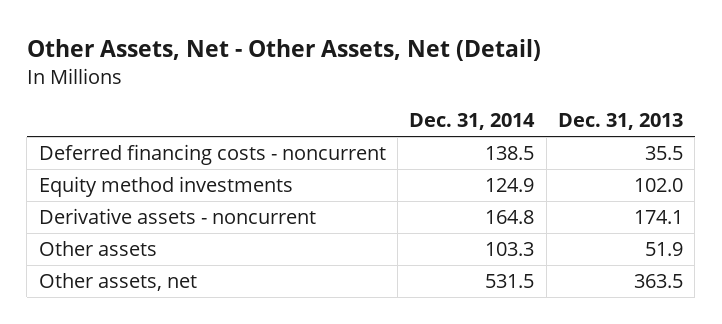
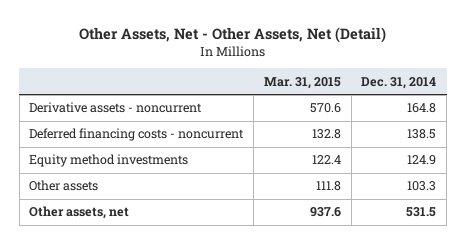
[558,113,684,131] Dec. 31, 2013 -> none
none -> [263,76,341,89] Mar. 31, 2015
[38,208,316,225] Derivative assets - noncurrent -> [29,102,203,114] Derivative assets - noncurrent

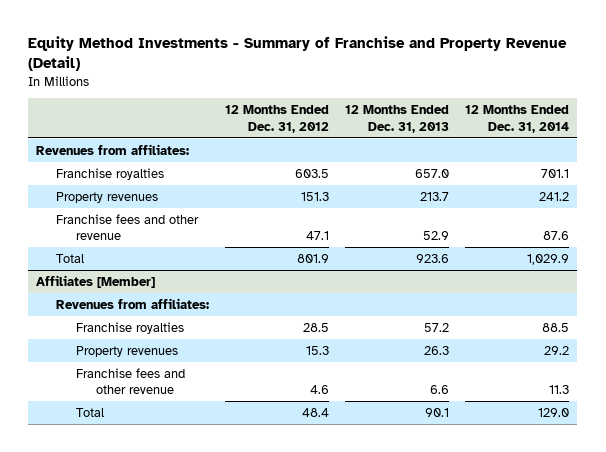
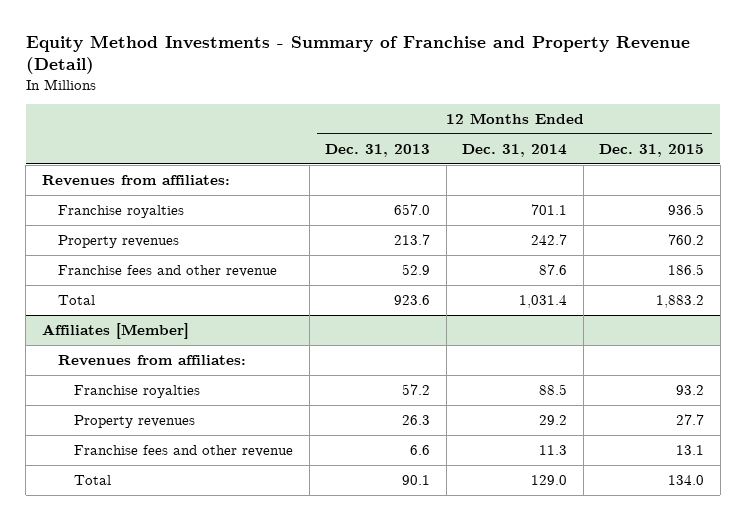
[225,105,330,133] 12 Months Ended Dec. 31, 2012 -> none
none -> [599,143,705,157] Dec. 31, 2015
[539,191,570,201] 241.2 -> [531,233,568,245] 242.7
[527,253,570,265] 1,029.9 -> [519,294,568,308] 1,031.4

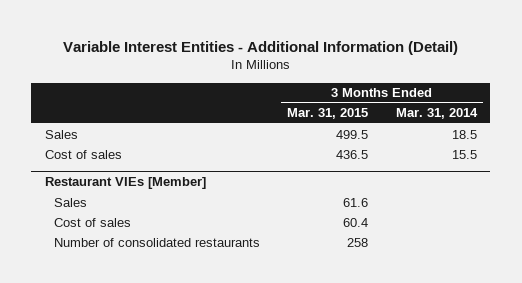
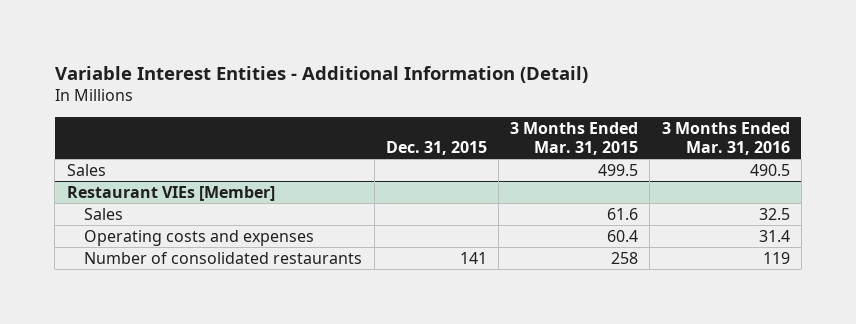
[395,108,478,120] Mar. 31, 2014 -> none
none -> [385,140,487,155] Dec. 31, 2015
none -> [661,122,790,155] 3 Months Ended Mar. 31, 2016
[45,149,123,159] Cost of sales -> none
[54,217,132,227] Cost of sales -> none
none -> [84,229,315,246] Operating costs and expenses

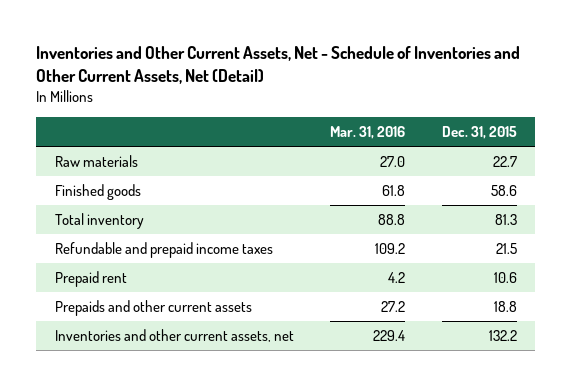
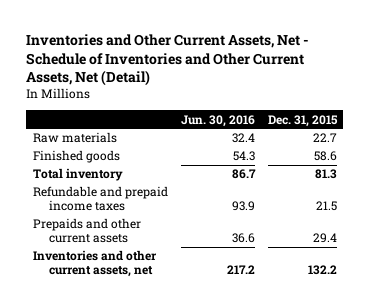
[330,126,406,140] Mar. 31, 2016 -> none
none -> [180,114,255,127] Jun. 30, 2016
[54,271,127,288] Prepaid rent -> none
[493,301,517,313] 18.8 -> [312,233,337,244] 29.4

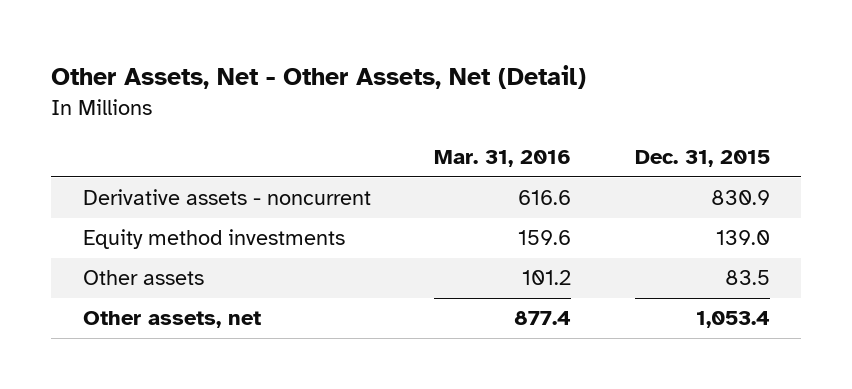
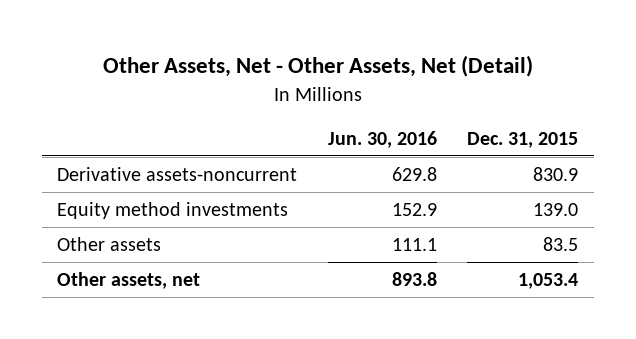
[434,150,572,168] Mar. 31, 2016 -> none
none -> [327,130,437,148] Jun. 30, 2016
[82,189,371,206] Derivative assets - noncurrent -> [57,167,298,182] Derivative assets-noncurrent

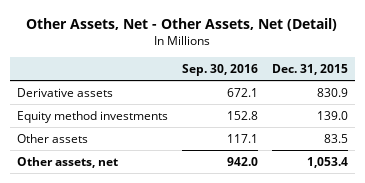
[327,130,437,148] Jun. 30, 2016 -> none
none -> [181,63,258,76] Sep. 30, 2016
[57,167,298,182] Derivative assets-noncurrent -> [16,87,113,97] Derivative assets

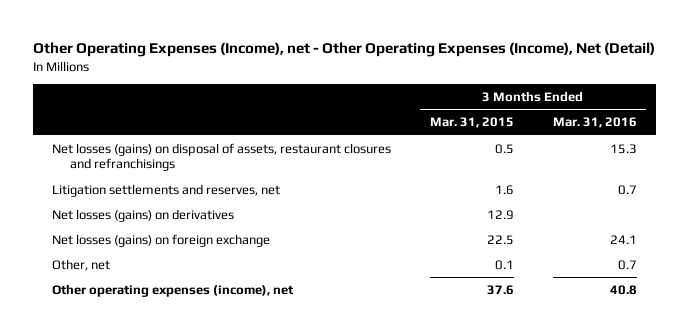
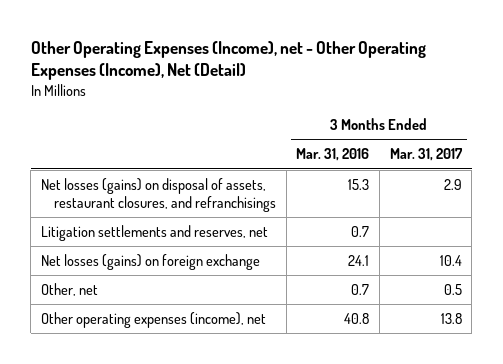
[429,117,514,129] Mar. 31, 2015 -> none
none -> [389,148,463,162] Mar. 31, 2017
[52,143,392,172] Net losses (gains) on disposal of assets, restaurant closures and refranchisings -> [41,177,277,213] Net losses (gains) on disposal of assets, restaurant closures, and refranchisings
[52,209,235,223] Net losses (gains) on derivatives -> none

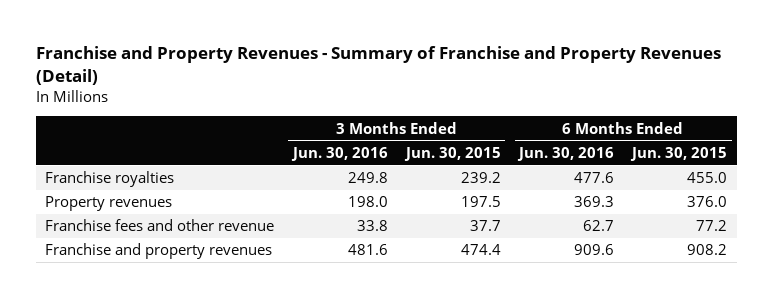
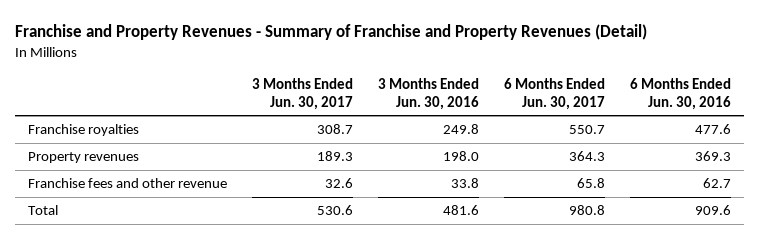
[403,147,501,162] Jun. 30, 2015 -> none
[630,147,728,162] Jun. 30, 2015 -> none
none -> [251,77,353,110] 3 Months Ended Jun. 30, 2017
none -> [504,77,606,110] 6 Months Ended Jun. 30, 2017
[45,243,273,260] Franchise and property revenues -> [27,204,58,215] Total

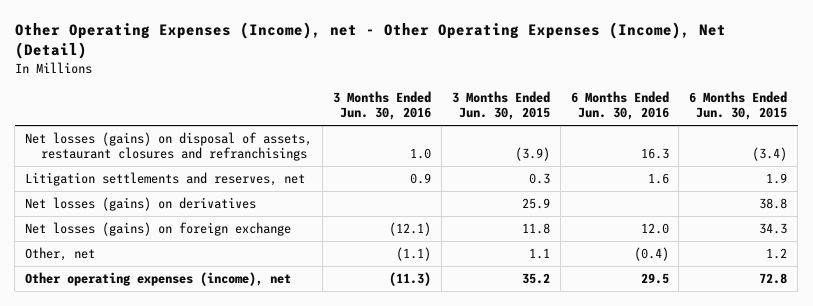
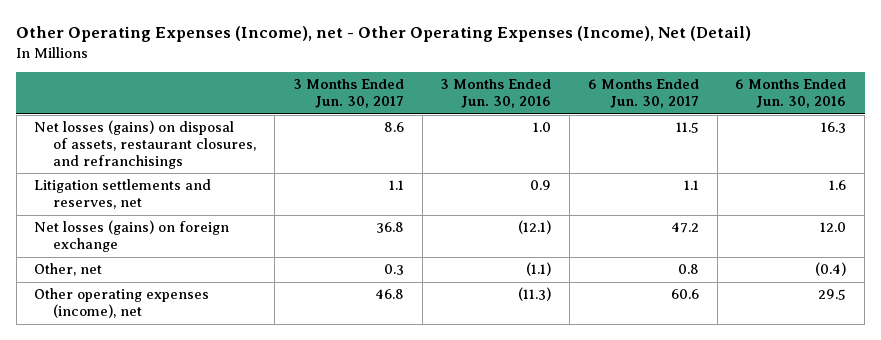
[451,91,550,121] 3 Months Ended Jun. 30, 2015 -> none
[689,91,788,121] 6 Months Ended Jun. 30, 2015 -> none
none -> [292,79,404,109] 3 Months Ended Jun. 30, 2017
none -> [587,79,699,109] 6 Months Ended Jun. 30, 2017
[25,131,313,161] Net losses (gains) on disposal of assets, restaurant closures and refranchisings -> [34,120,257,169] Net losses (gains) on disposal of assets, restaurant closures, and refranchisings
[25,196,257,211] Net losses (gains) on derivatives -> none

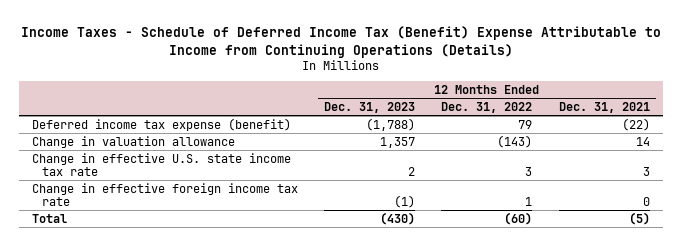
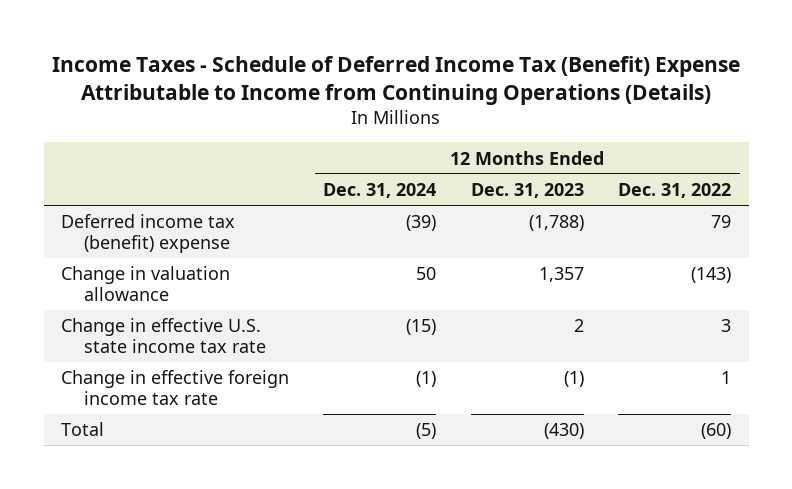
[558,102,650,114] Dec. 31, 2021 -> none
none -> [323,182,437,198] Dec. 31, 2024
[32,117,292,131] Deferred income tax expense (benefit) -> [60,214,235,254] Deferred income tax (benefit) expense

